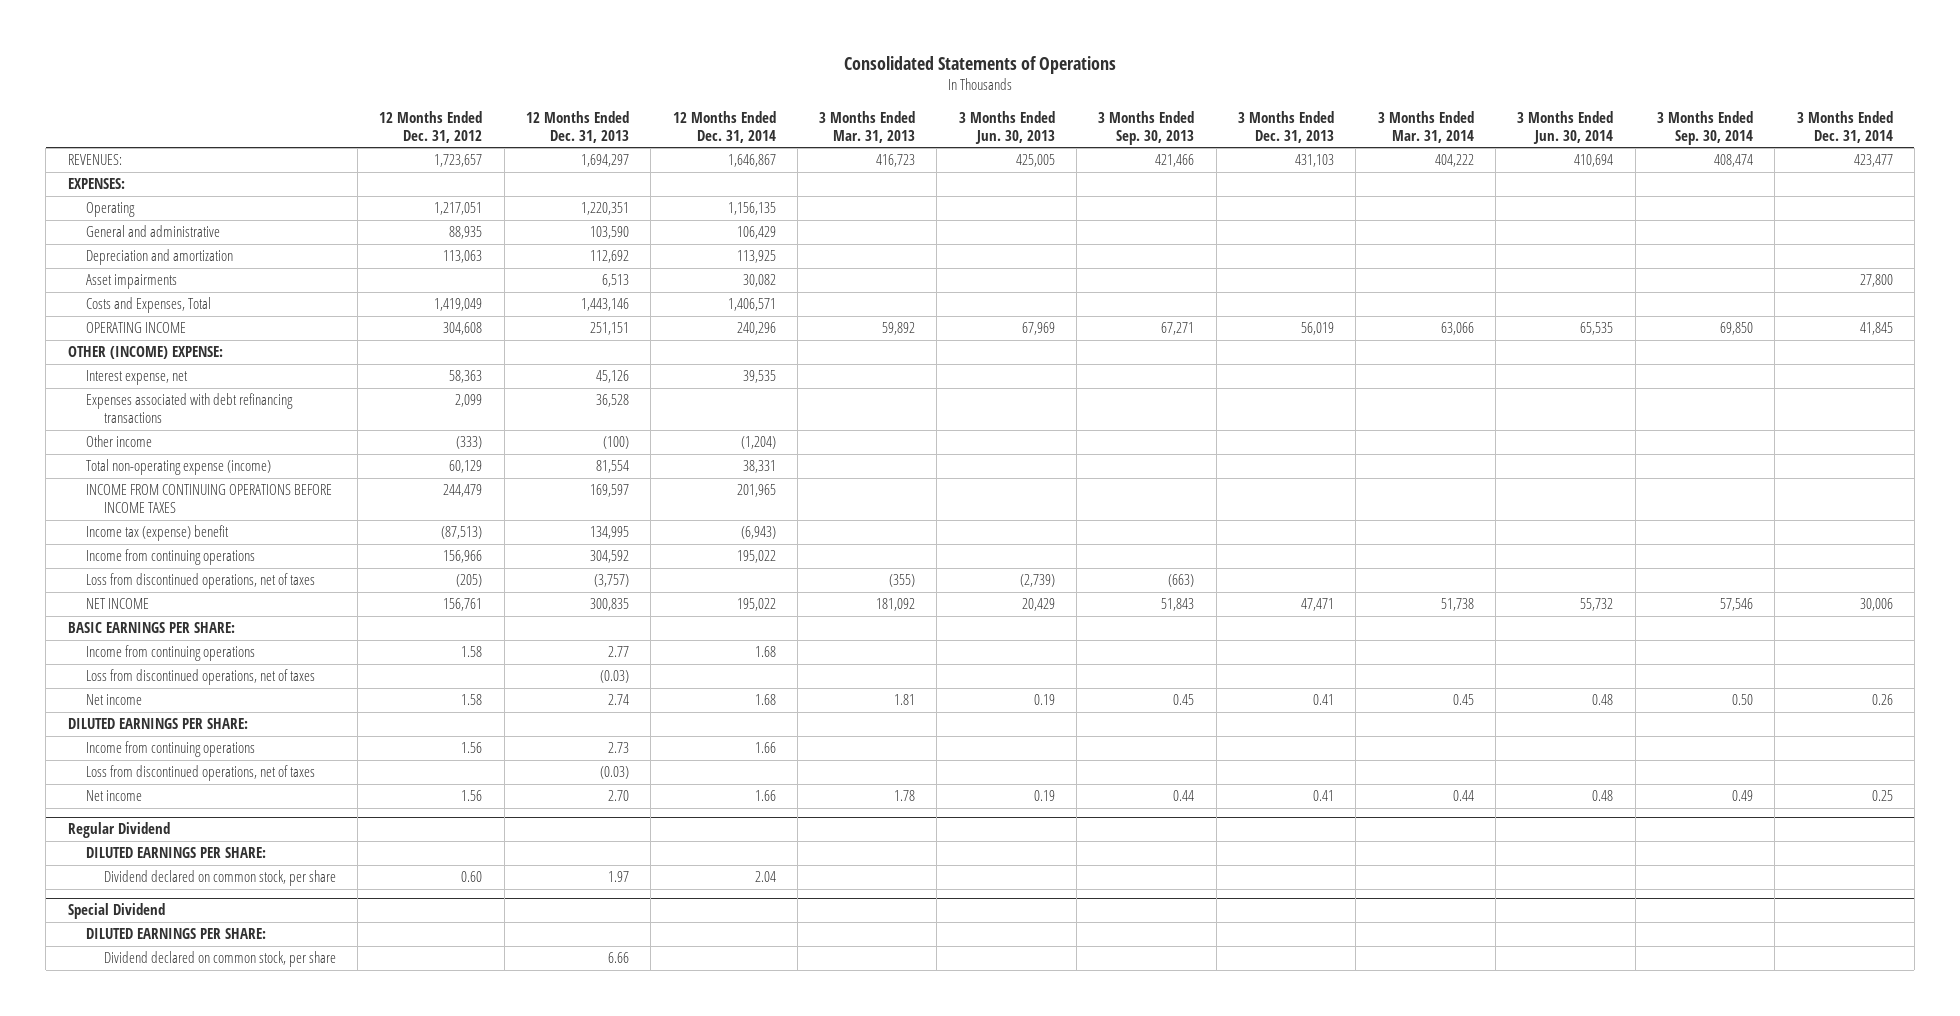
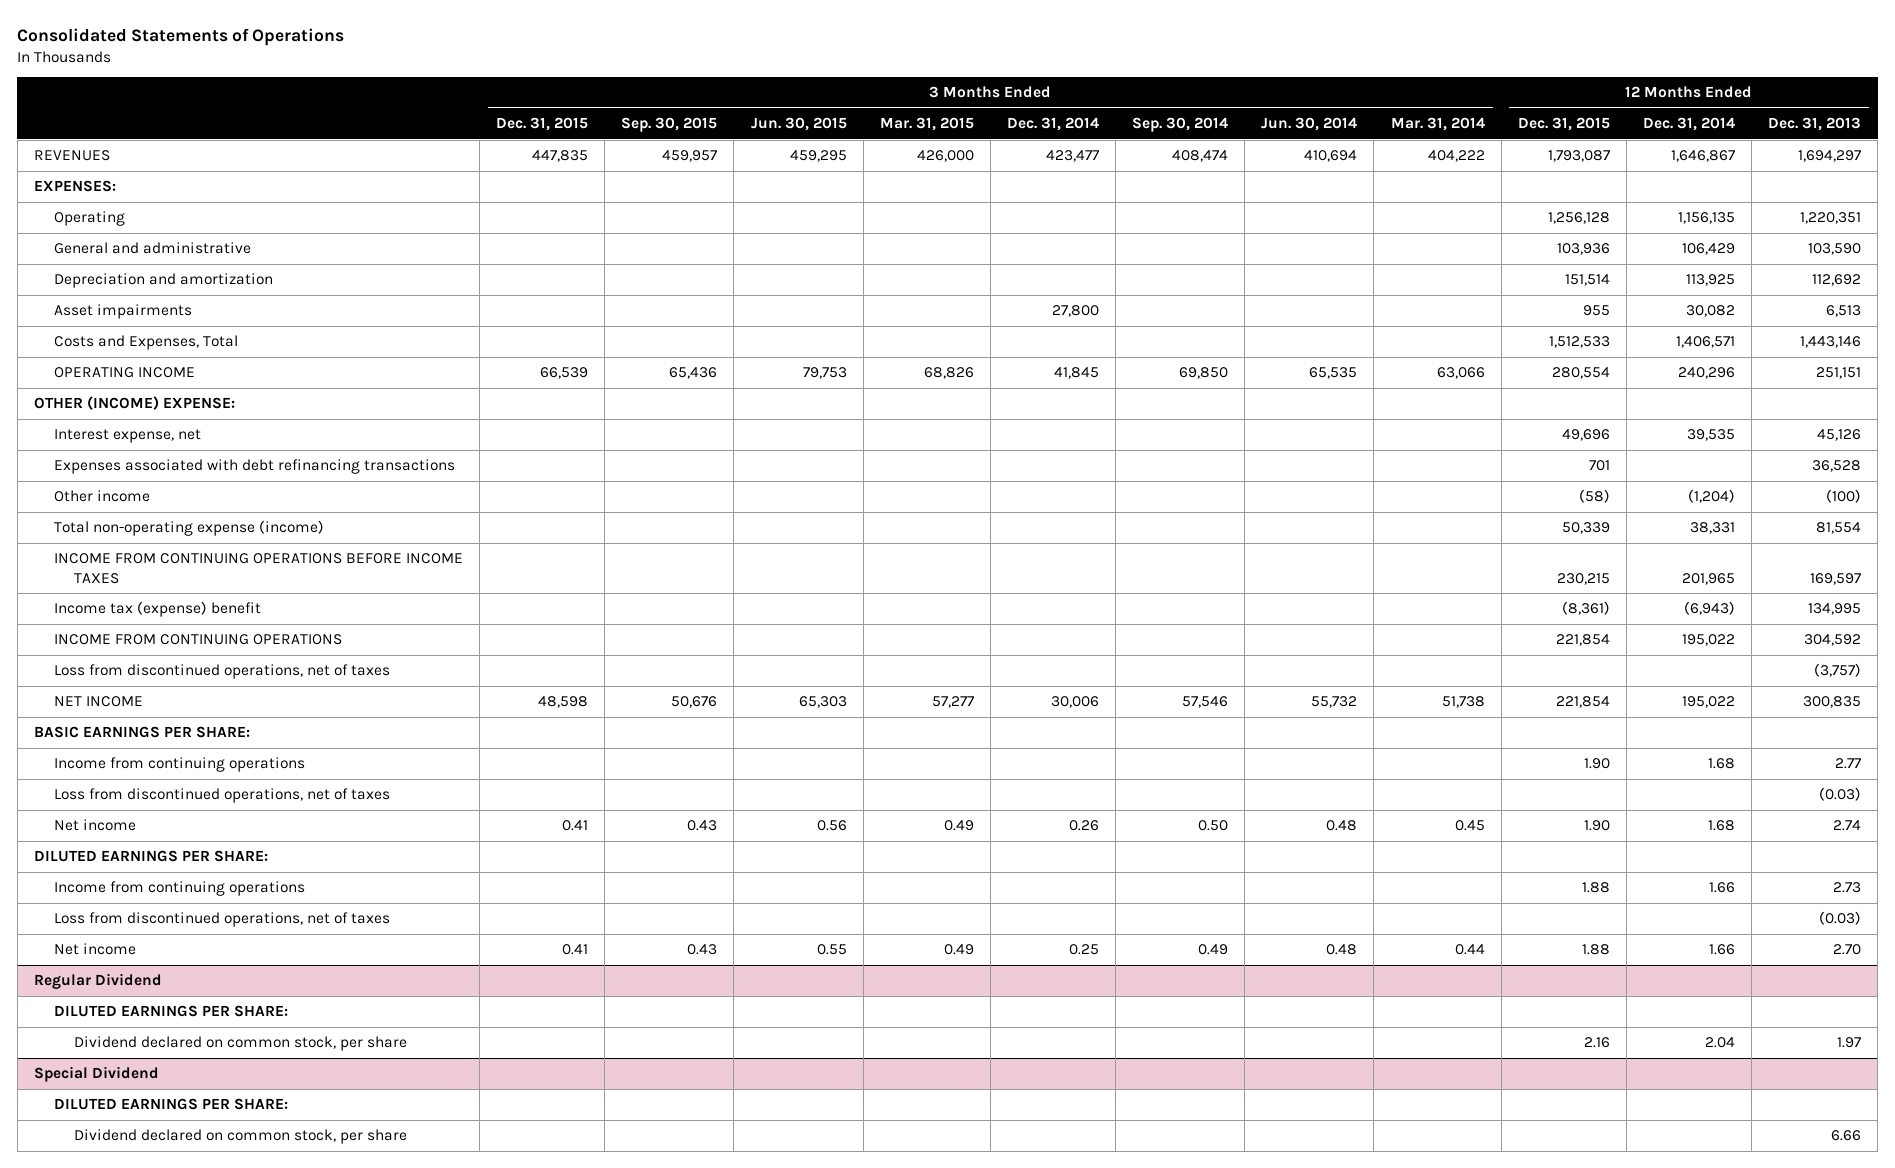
[379,110,483,143] 12 Months Ended Dec. 31, 2012 -> none
[819,110,916,143] 3 Months Ended Mar. 31, 2013 -> none
[958,110,1055,144] 3 Months Ended Jun. 30, 2013 -> none
[1098,110,1195,145] 3 Months Ended Sep. 30, 2013 -> none
[1238,110,1335,143] 3 Months Ended Dec. 31, 2013 -> none
none -> [496,117,589,132] Dec. 31, 2015
none -> [621,117,718,133] Sep. 30, 2015
none -> [750,117,847,132] Jun. 30, 2015
none -> [879,117,974,132] Mar. 31, 2015
none -> [1517,117,1610,132] Dec. 31, 2015
[67,154,122,166] REVENUES: -> [34,150,111,162] REVENUES
[85,549,255,566] Income from continuing operations -> [53,634,342,646] INCOME FROM CONTINUING OPERATIONS

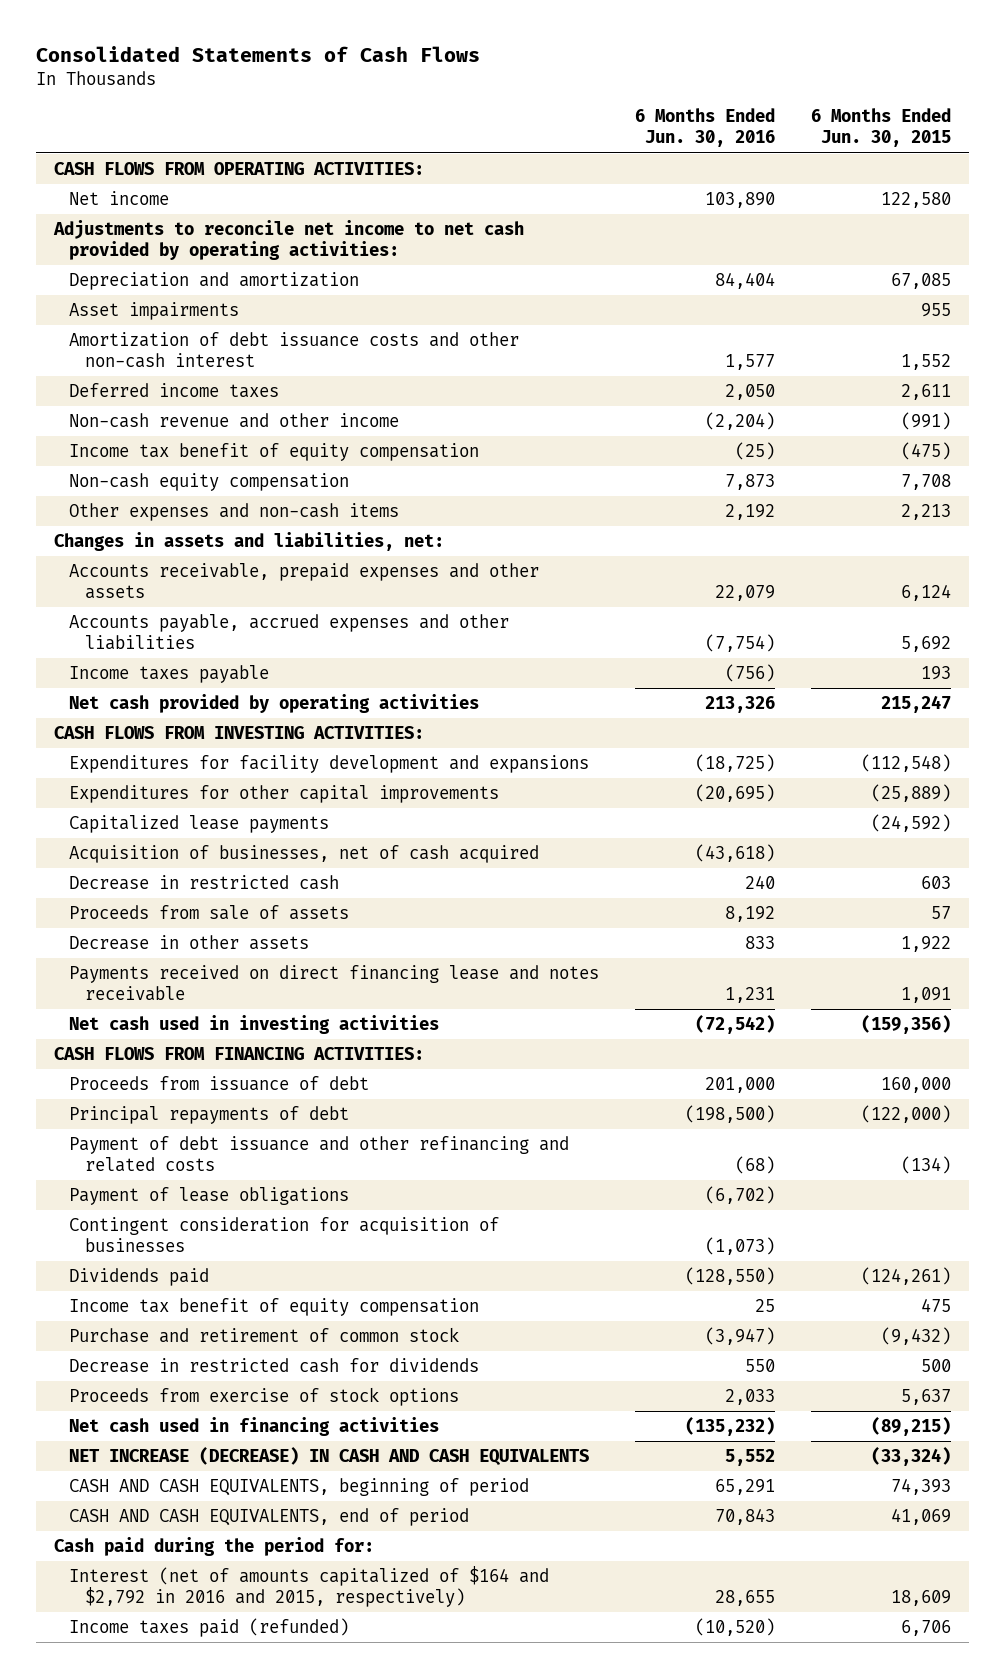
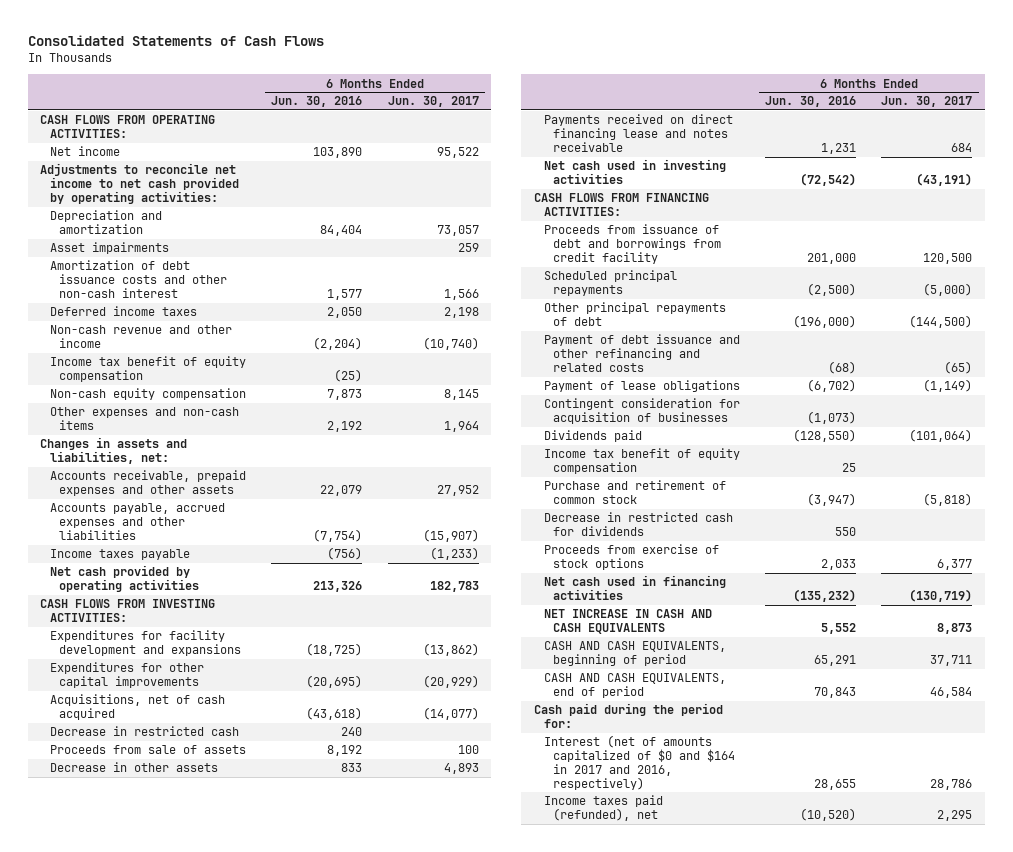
[810,108,951,148] 6 Months Ended Jun. 30, 2015 -> none
none -> [387,96,479,108] Jun. 30, 2017
[69,814,330,833] Capitalized lease payments -> none
[69,844,540,863] Acquisition of businesses, net of cash acquired -> [49,694,225,721] Acquisitions, net of cash acquired
[69,1075,370,1091] Proceeds from issuance of debt -> [543,224,722,265] Proceeds from issuance of debt and borrowings from credit facility
[69,1105,350,1124] Principal repayments of debt -> [543,270,677,297] Scheduled principal repayments
[685,1104,776,1123] (198,500) -> [807,283,857,297] (2,500)
none -> [543,302,726,327] Other principal repayments of debt
[69,1446,590,1465] NET INCREASE (DECREASE) IN CASH AND CASH EQUIVALENTS -> [543,609,712,635] NET INCREASE IN CASH AND CASH EQUIVALENTS
[69,1565,550,1608] Interest (net of amounts capitalized of $164 and $2,792 in 2016 and 2015, respectively) -> [543,735,736,790] Interest (net of amounts capitalized of $0 and $164 in 2017 and 2016, respectively)
[69,1617,350,1637] Income taxes paid (refunded) -> [543,795,663,822] Income taxes paid (refunded), net

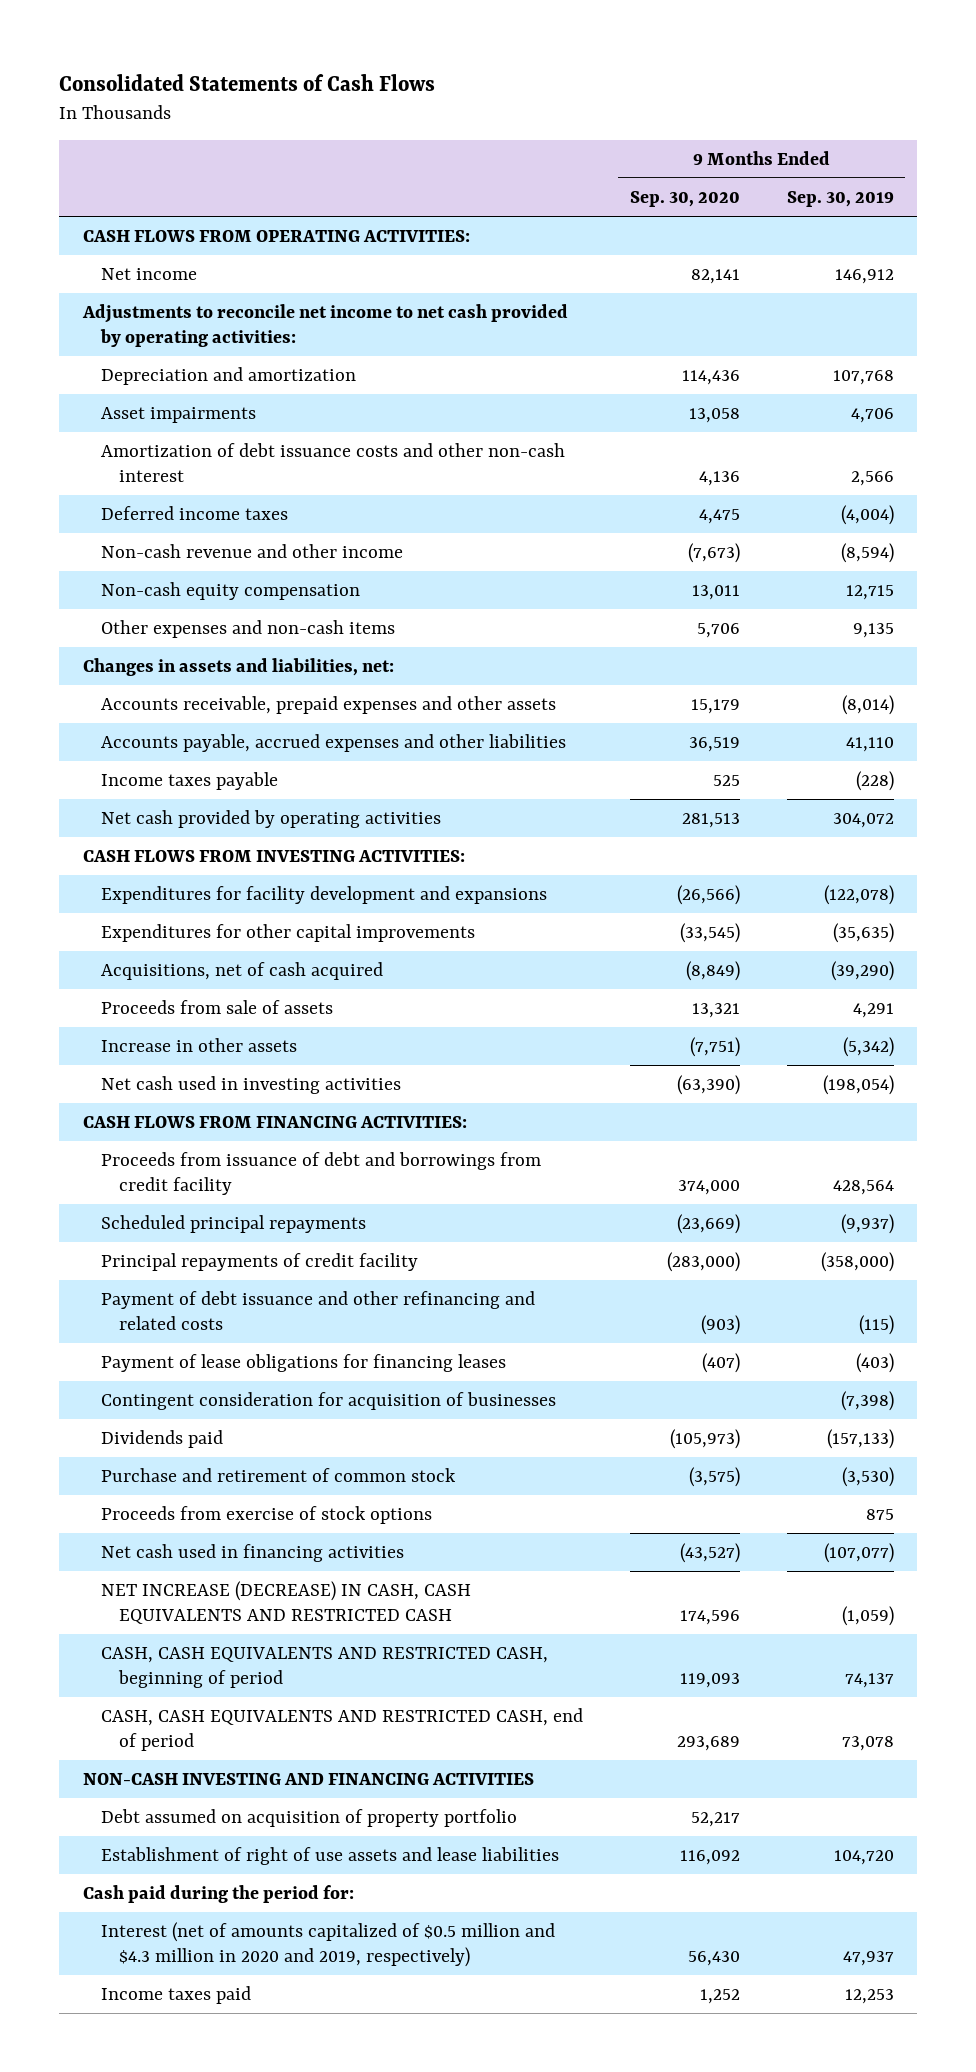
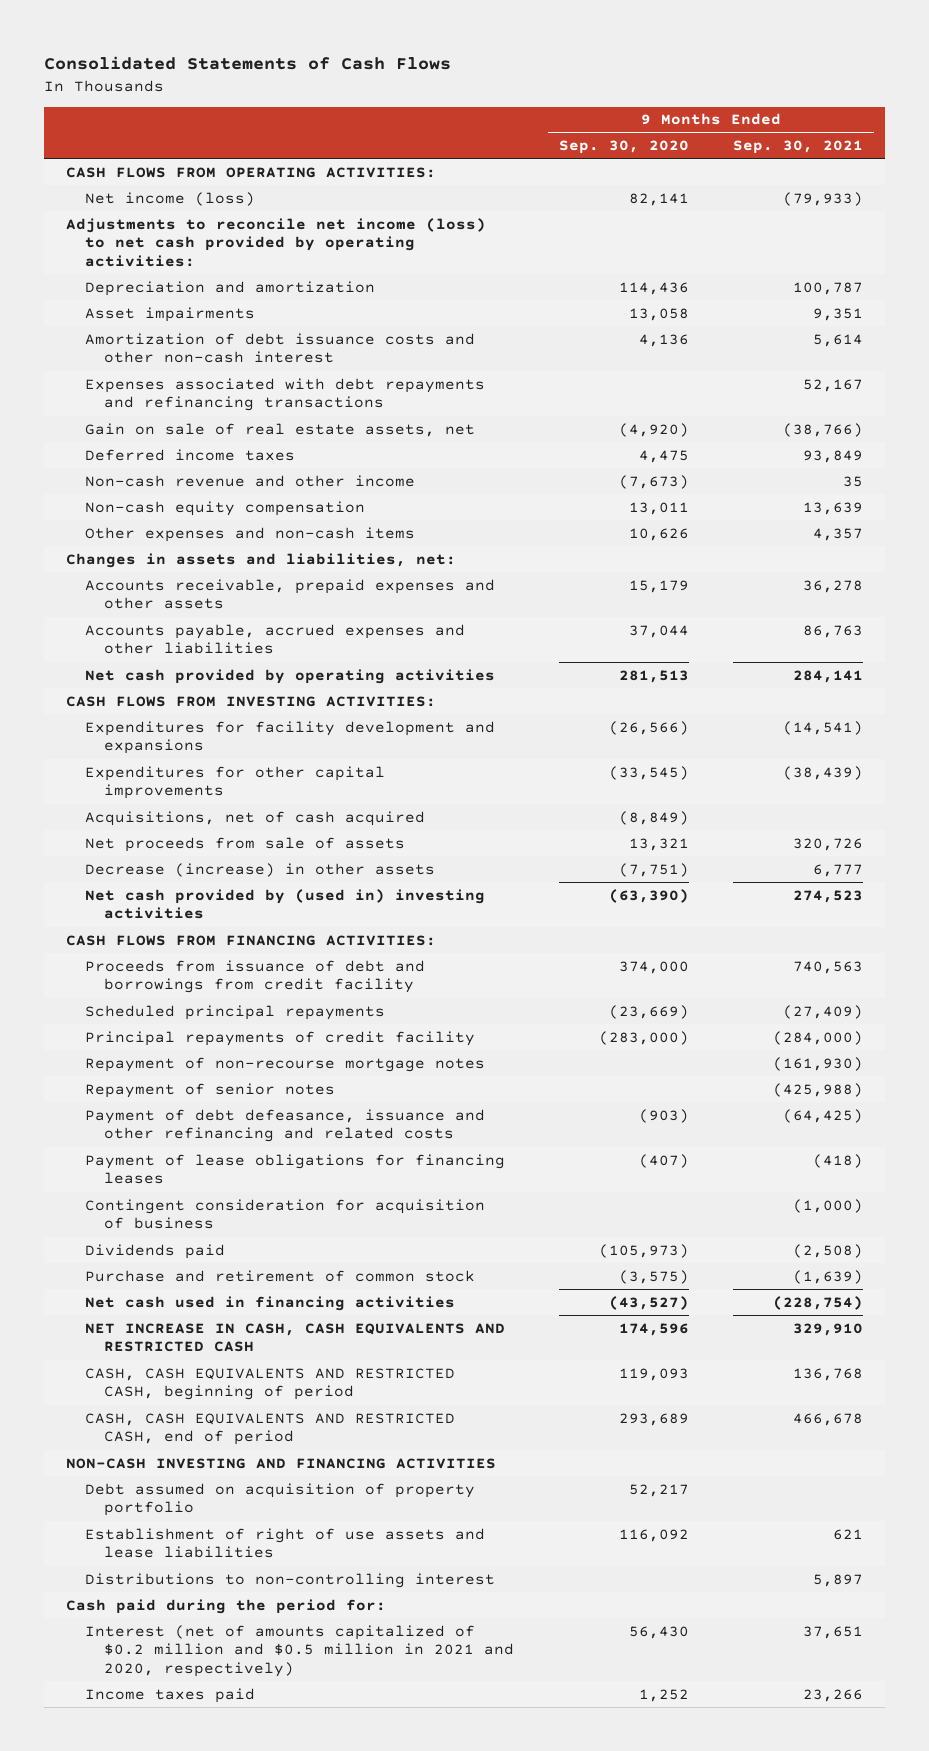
[786,190,894,207] Sep. 30, 2019 -> none
none -> [732,140,863,155] Sep. 30, 2021
[100,268,197,281] Net income -> [85,191,256,206] Net income (loss)
[81,304,568,347] Adjustments to reconcile net income to net cash provided by operating activities: -> [66,217,487,268] Adjustments to reconcile net income (loss) to net cash provided by operating activities:
none -> [85,377,486,412] Expenses associated with debt repayments and refinancing transactions
none -> [85,422,476,437] Gain on sale of real estate assets, net
[696,623,740,639] 5,706 -> [628,527,689,541] 10,626
[100,772,278,791] Income taxes payable -> none
[688,737,740,753] 36,519 -> [628,624,689,638] 37,044
[100,1000,333,1015] Proceeds from sale of assets -> [85,836,406,852] Net proceeds from sale of assets
[100,1038,297,1053] Increase in other assets -> [85,862,436,877] Decrease (increase) in other assets
[100,1076,401,1095] Net cash used in investing activities -> [85,888,486,920] Net cash provided by (used in) investing activities
none -> [85,1056,486,1072] Repayment of non-recourse mortgage notes
none -> [85,1082,336,1098] Repayment of senior notes
[100,1291,535,1330] Payment of debt issuance and other refinancing and related costs -> [85,1108,486,1143] Payment of debt defeasance, issuance and other refinancing and related costs
[100,1392,556,1411] Contingent consideration for acquisition of businesses -> [85,1198,486,1230] Contingent consideration for acquisition of business
[100,1506,432,1525] Proceeds from exercise of stock options -> none
[100,1581,471,1624] NET INCREASE (DECREASE) IN CASH, CASH EQUIVALENTS AND RESTRICTED CASH -> [85,1322,506,1353] NET INCREASE IN CASH, CASH EQUIVALENTS AND RESTRICTED CASH
none -> [85,1572,496,1588] Distributions to non-controlling interest
[100,1922,555,1967] Interest (net of amounts capitalized of $0.5 million and $4.3 million in 2020 and 2019, respectively) -> [85,1624,515,1678] Interest (net of amounts capitalized of $0.2 million and $0.5 million in 2021 and 2020, respectively)

